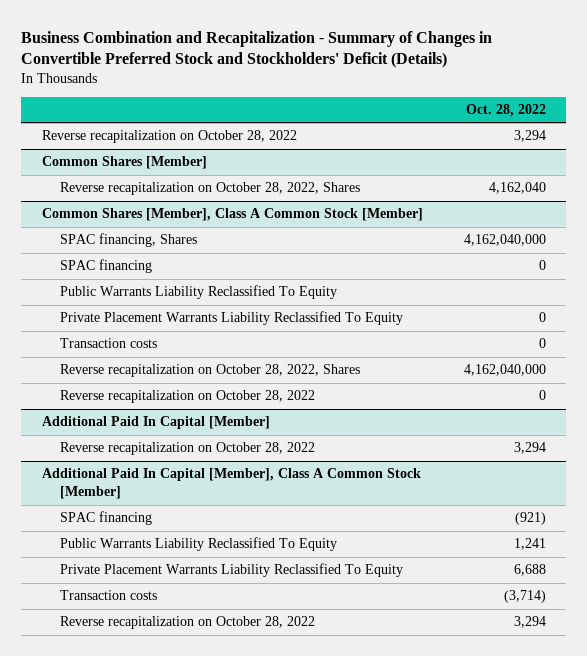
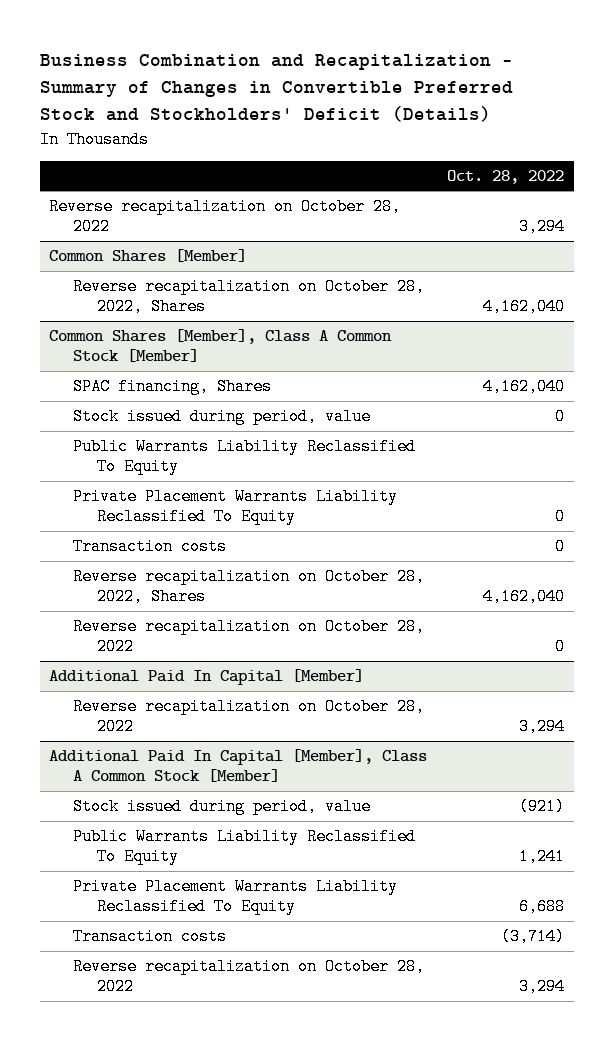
[463,234,546,247] 4,162,040,000 -> [483,378,566,396] 4,162,040
[59,259,152,274] SPAC financing -> [73,408,372,426] Stock issued during period, value
[463,364,546,377] 4,162,040,000 -> [483,588,566,606] 4,162,040
[59,511,152,526] SPAC financing -> [73,798,372,816] Stock issued during period, value

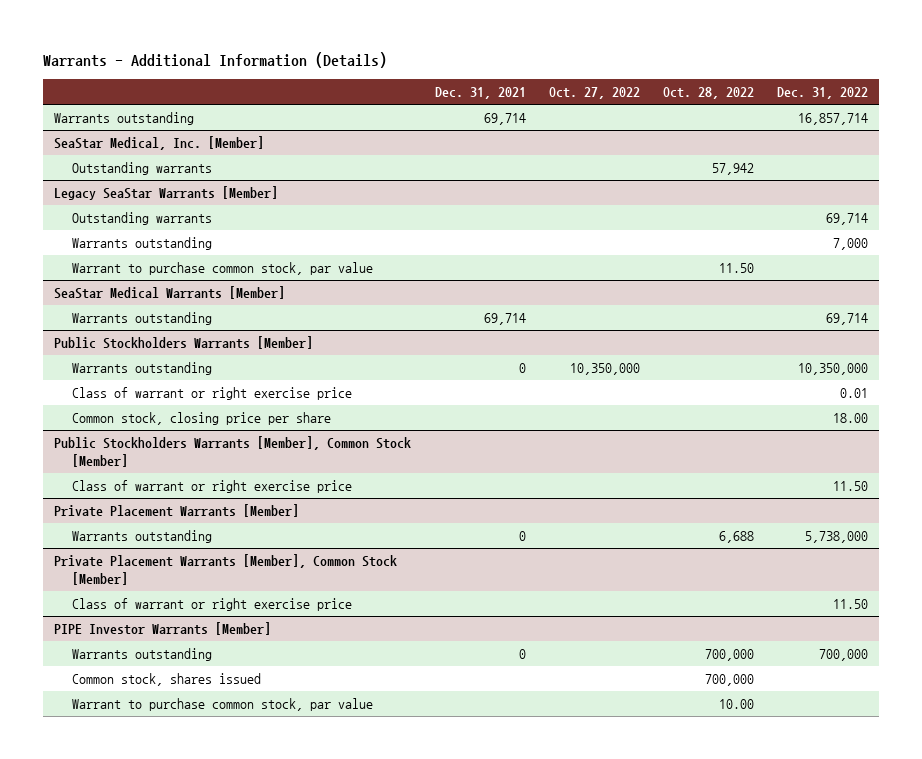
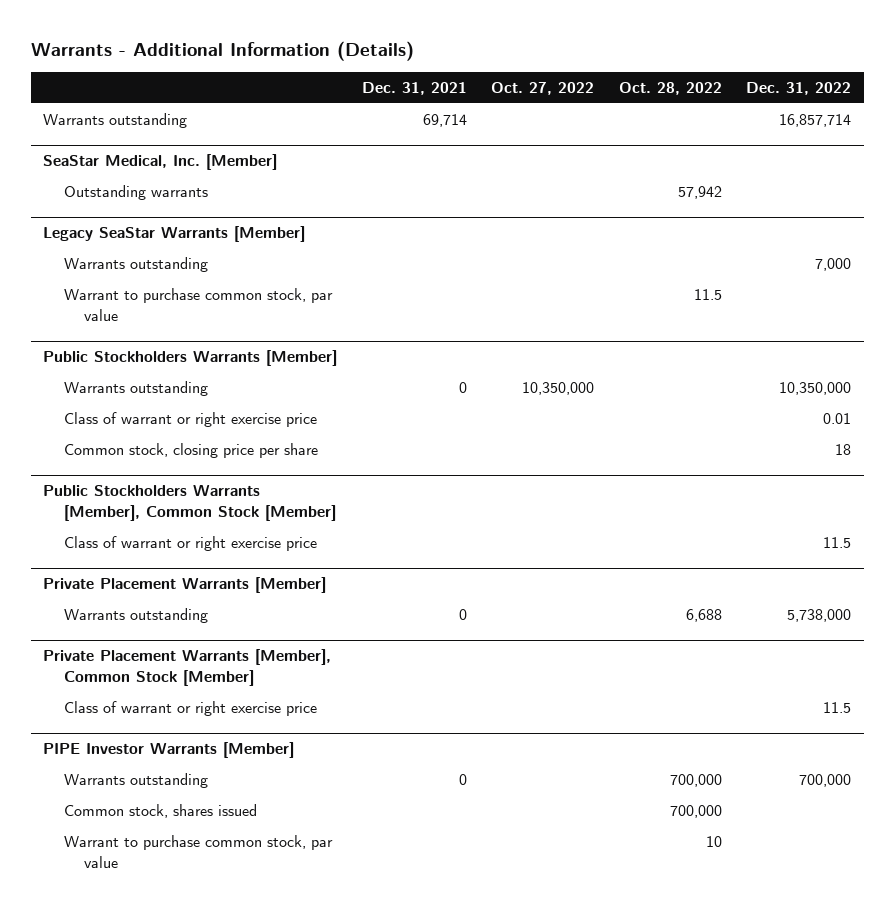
[71,212,212,226] Outstanding warrants -> none
[54,286,286,300] SeaStar Medical Warrants [Member] -> none
[71,312,212,326] Warrants outstanding -> none
[718,263,754,274] 11.50 -> [693,289,722,301] 11.5
[832,413,868,424] 18.00 -> [835,444,852,456] 18
[832,481,868,492] 11.50 -> [823,537,852,549] 11.5
[832,599,868,610] 11.50 -> [823,702,852,714] 11.5
[718,699,754,710] 10.00 -> [705,836,722,848] 10

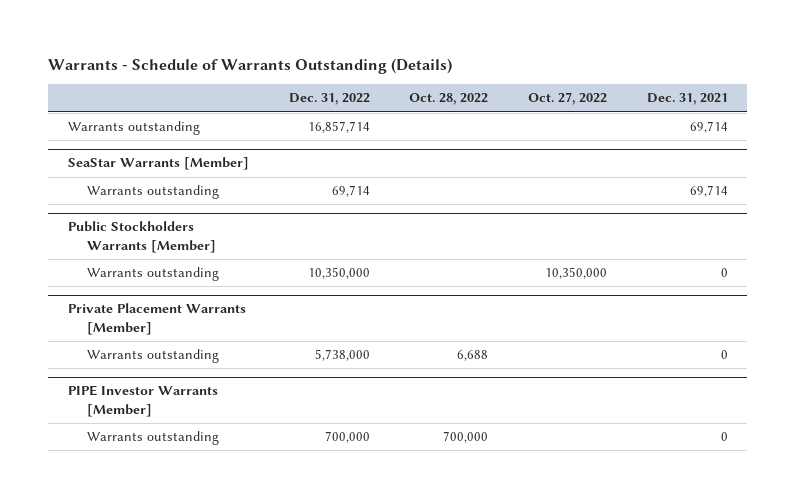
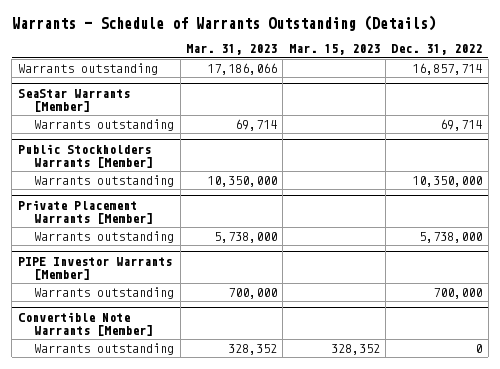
[409,93,489,106] Oct. 28, 2022 -> none
[527,92,607,106] Oct. 27, 2022 -> none
[646,93,728,106] Dec. 31, 2021 -> none
none -> [185,44,277,56] Mar. 31, 2023
none -> [288,44,380,56] Mar. 15, 2023
none -> [17,311,154,336] Convertible Note Warrants [Member]
none -> [34,343,175,356] Warrants outstanding

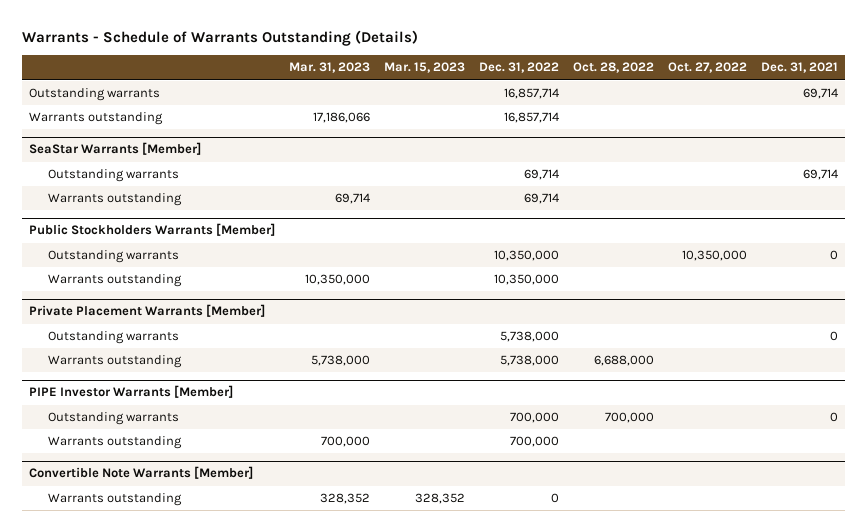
none -> [572,62,654,74] Oct. 28, 2022
none -> [667,62,747,74] Oct. 27, 2022
none -> [760,62,838,74] Dec. 31, 2021
none -> [29,88,161,102] Outstanding warrants
none -> [48,169,180,183] Outstanding warrants
none -> [48,250,180,264] Outstanding warrants
none -> [48,331,180,345] Outstanding warrants
none -> [48,412,180,426] Outstanding warrants

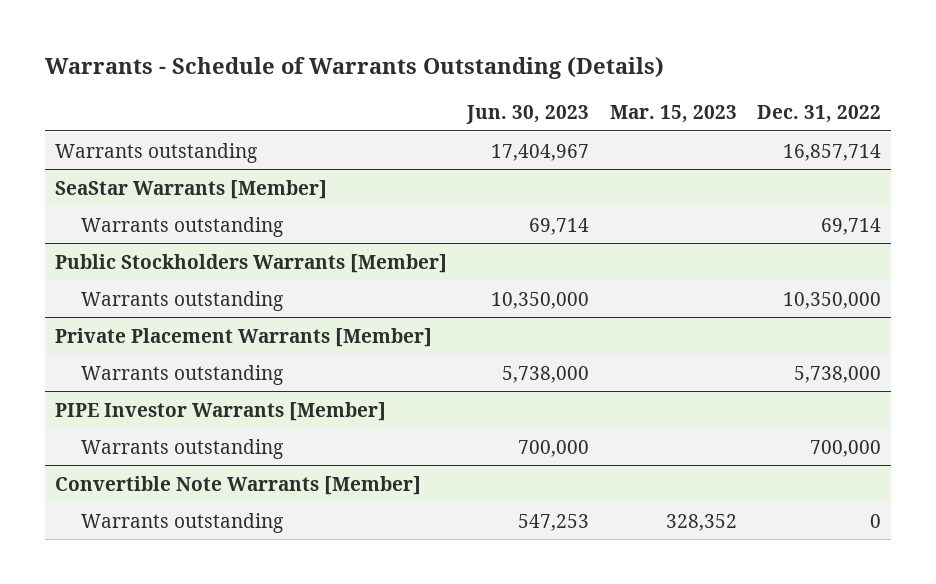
[289,62,371,74] Mar. 31, 2023 -> none
[572,62,654,74] Oct. 28, 2022 -> none
[667,62,747,74] Oct. 27, 2022 -> none
[760,62,838,74] Dec. 31, 2021 -> none
none -> [466,105,590,125] Jun. 30, 2023
[29,88,161,102] Outstanding warrants -> none
[48,169,180,183] Outstanding warrants -> none
[48,250,180,264] Outstanding warrants -> none
[48,331,180,345] Outstanding warrants -> none
[48,412,180,426] Outstanding warrants -> none

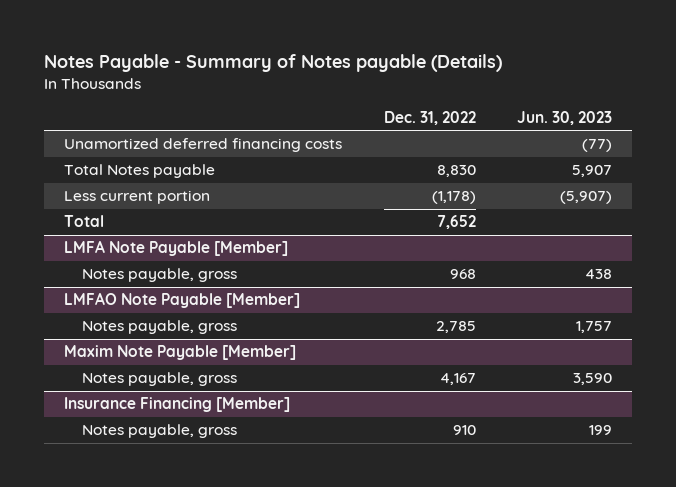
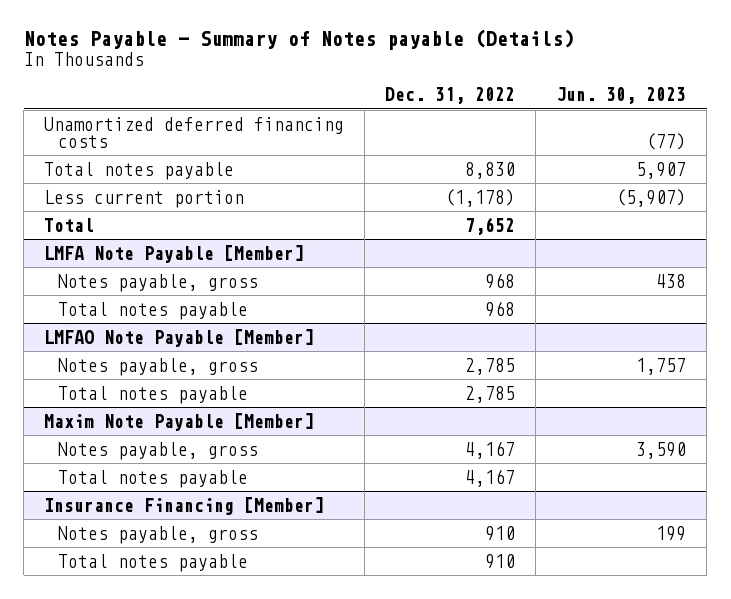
[64,164,216,179] Total Notes payable -> [44,161,235,180] Total notes payable
none -> [57,301,248,320] Total notes payable
none -> [57,385,248,404] Total notes payable
none -> [57,469,248,488] Total notes payable
none -> [57,553,248,572] Total notes payable

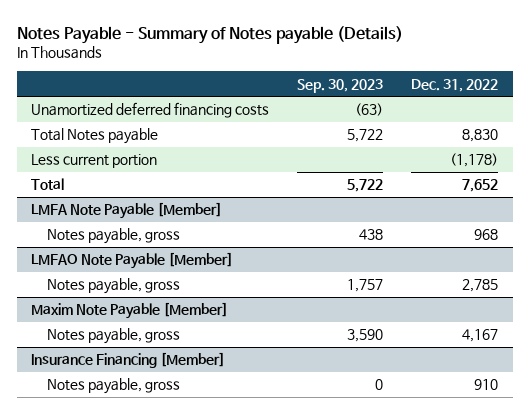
[556,87,687,105] Jun. 30, 2023 -> none
none -> [297,78,384,93] Sep. 30, 2023
[44,161,235,180] Total notes payable -> [31,128,159,145] Total Notes payable
[57,301,248,320] Total notes payable -> none
[57,385,248,404] Total notes payable -> none
[57,469,248,488] Total notes payable -> none
[57,553,248,572] Total notes payable -> none

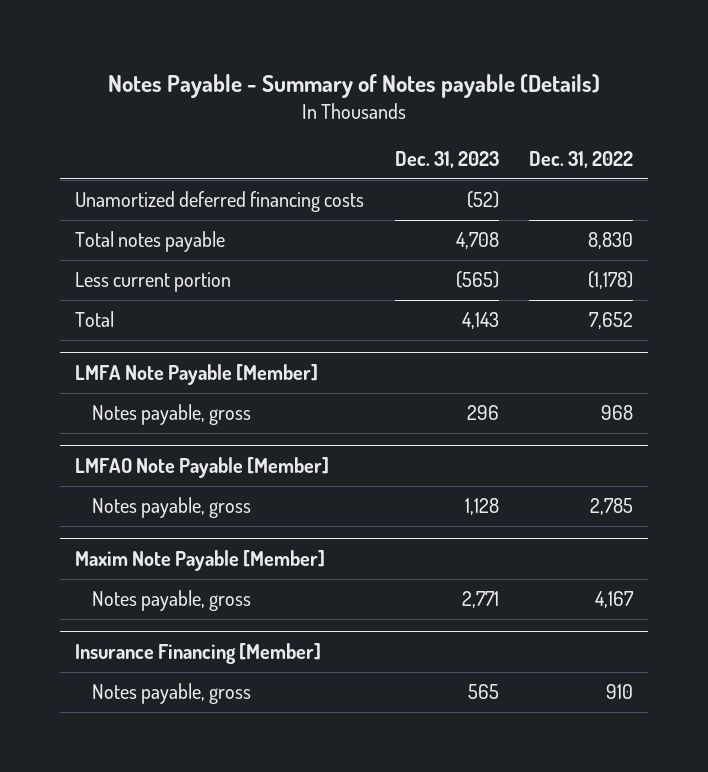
[297,78,384,93] Sep. 30, 2023 -> none
none -> [394,151,499,169] Dec. 31, 2023
[31,128,159,145] Total Notes payable -> [75,231,226,253] Total notes payable

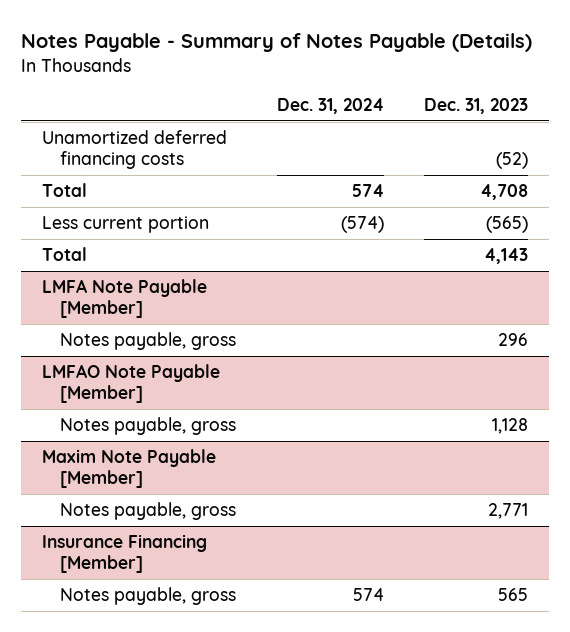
[108,73,601,98] Notes Payable - Summary of Notes payable (Details) -> [21,33,533,53] Notes Payable - Summary of Notes Payable (Details)
[528,151,633,169] Dec. 31, 2022 -> none
none -> [276,98,384,115] Dec. 31, 2024
[75,231,226,253] Total notes payable -> [41,183,87,198] Total

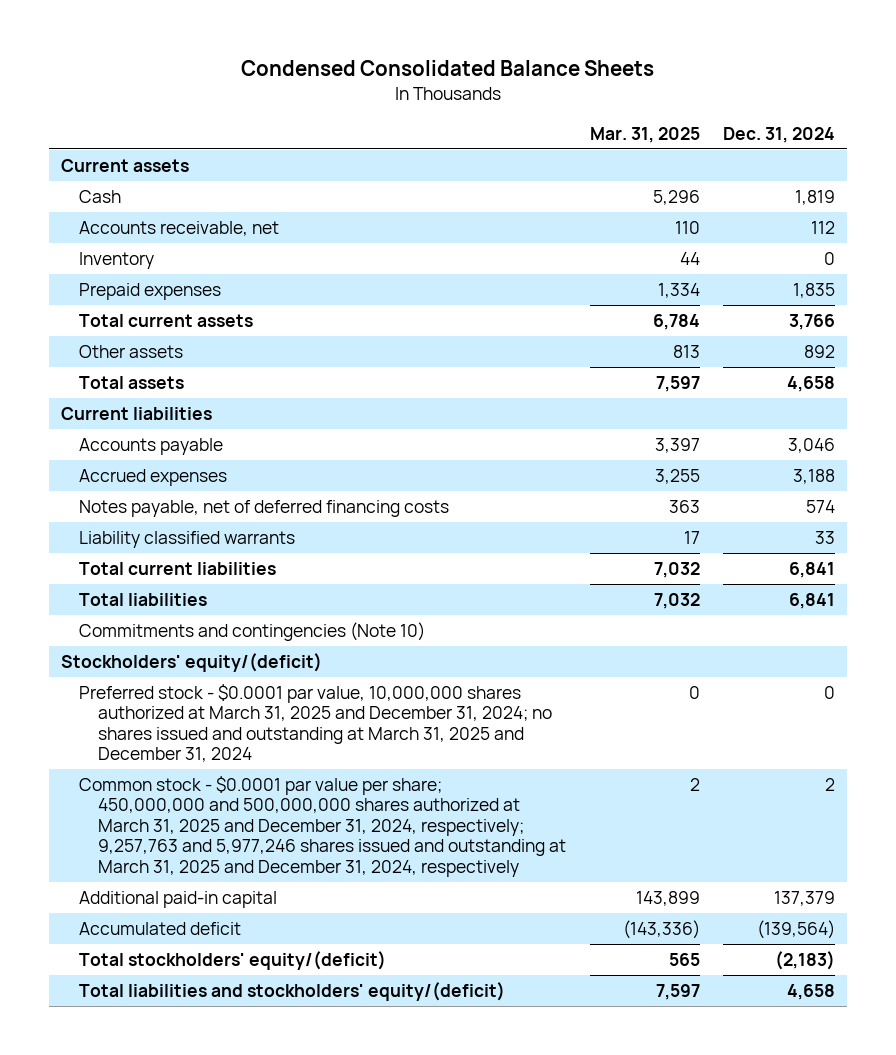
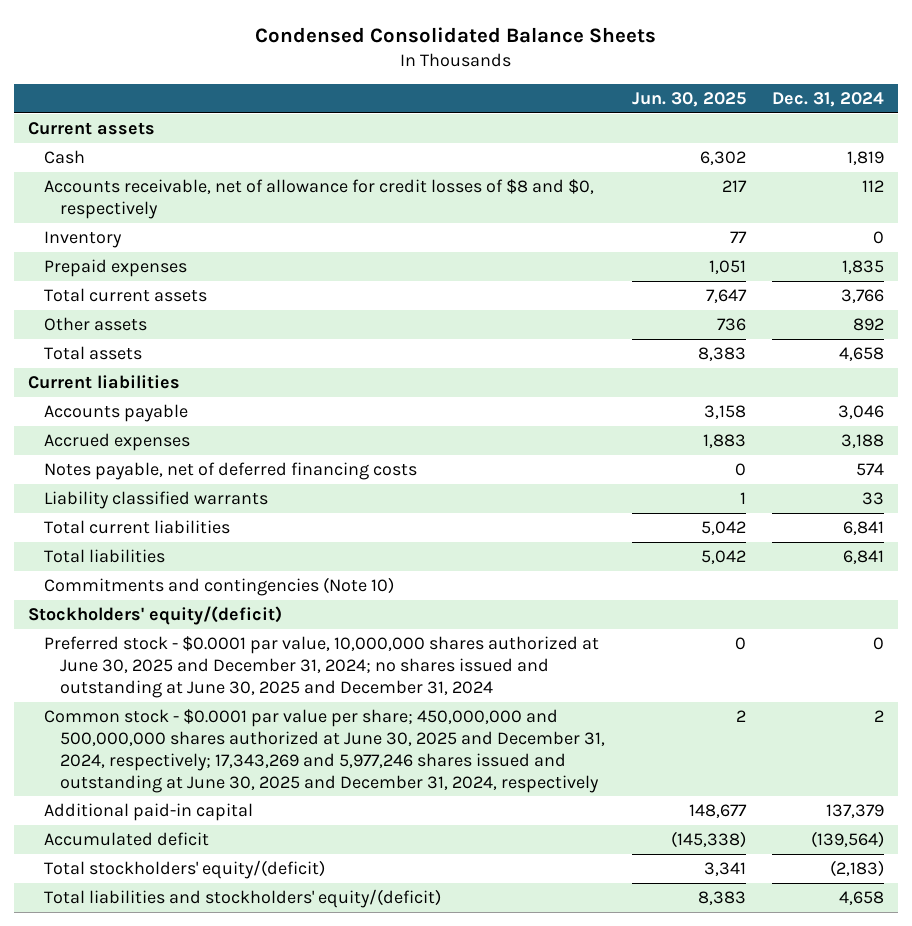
[589,126,700,143] Mar. 31, 2025 -> none
none -> [631,91,746,107] Jun. 30, 2025
[79,220,280,236] Accounts receivable, net -> [43,179,594,219] Accounts receivable, net of allowance for credit losses of $8 and $0, respectively
[79,683,552,763] Preferred stock - $0.0001 par value, 10,000,000 shares authorized at March 31, 2025 and December 31, 2024; no shares issued and outstanding at March 31, 2025 and December 31, 2024 -> [43,636,599,698] Preferred stock - $0.0001 par value, 10,000,000 shares authorized at June 30, 2025 and December 31, 2024; no shares issued and outstanding at June 30, 2025 and December 31, 2024
[79,775,566,877] Common stock - $0.0001 par value per share; 450,000,000 and 500,000,000 shares authorized at March 31, 2025 and December 31, 2024, respectively; 9,257,763 and 5,977,246 shares issued and outstanding at March 31, 2025 and December 31, 2024, respectively -> [43,709,606,793] Common stock - $0.0001 par value per share; 450,000,000 and 500,000,000 shares authorized at June 30, 2025 and December 31, 2024, respectively; 17,343,269 and 5,977,246 shares issued and outstanding at June 30, 2025 and December 31, 2024, respectively

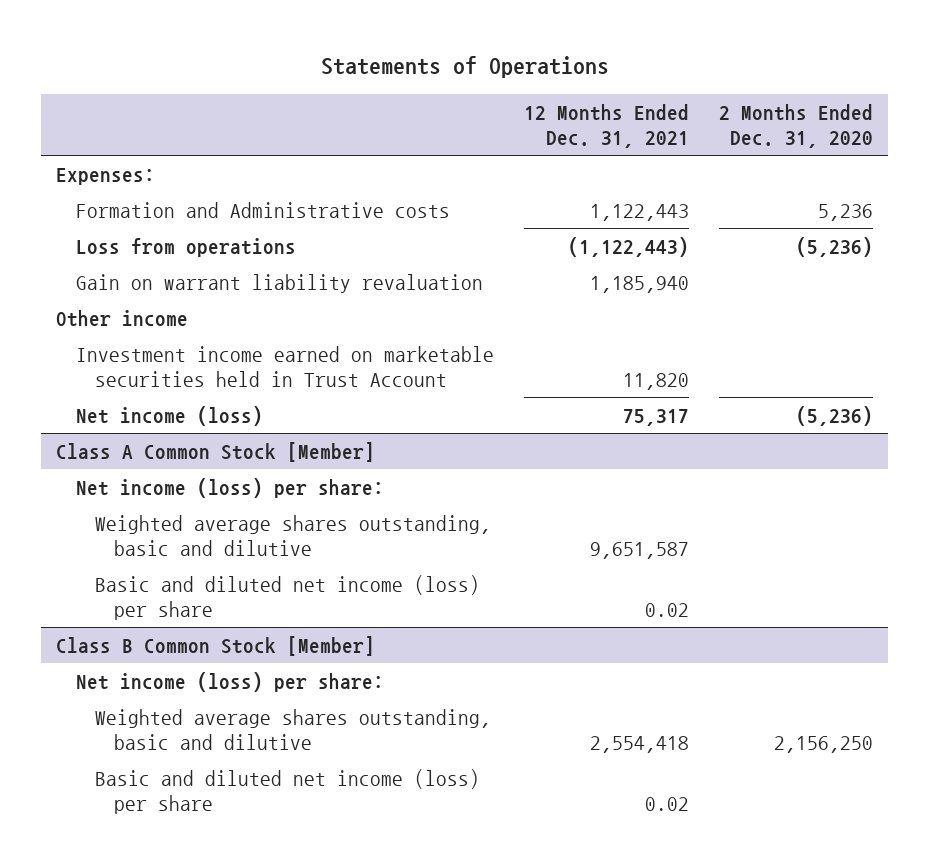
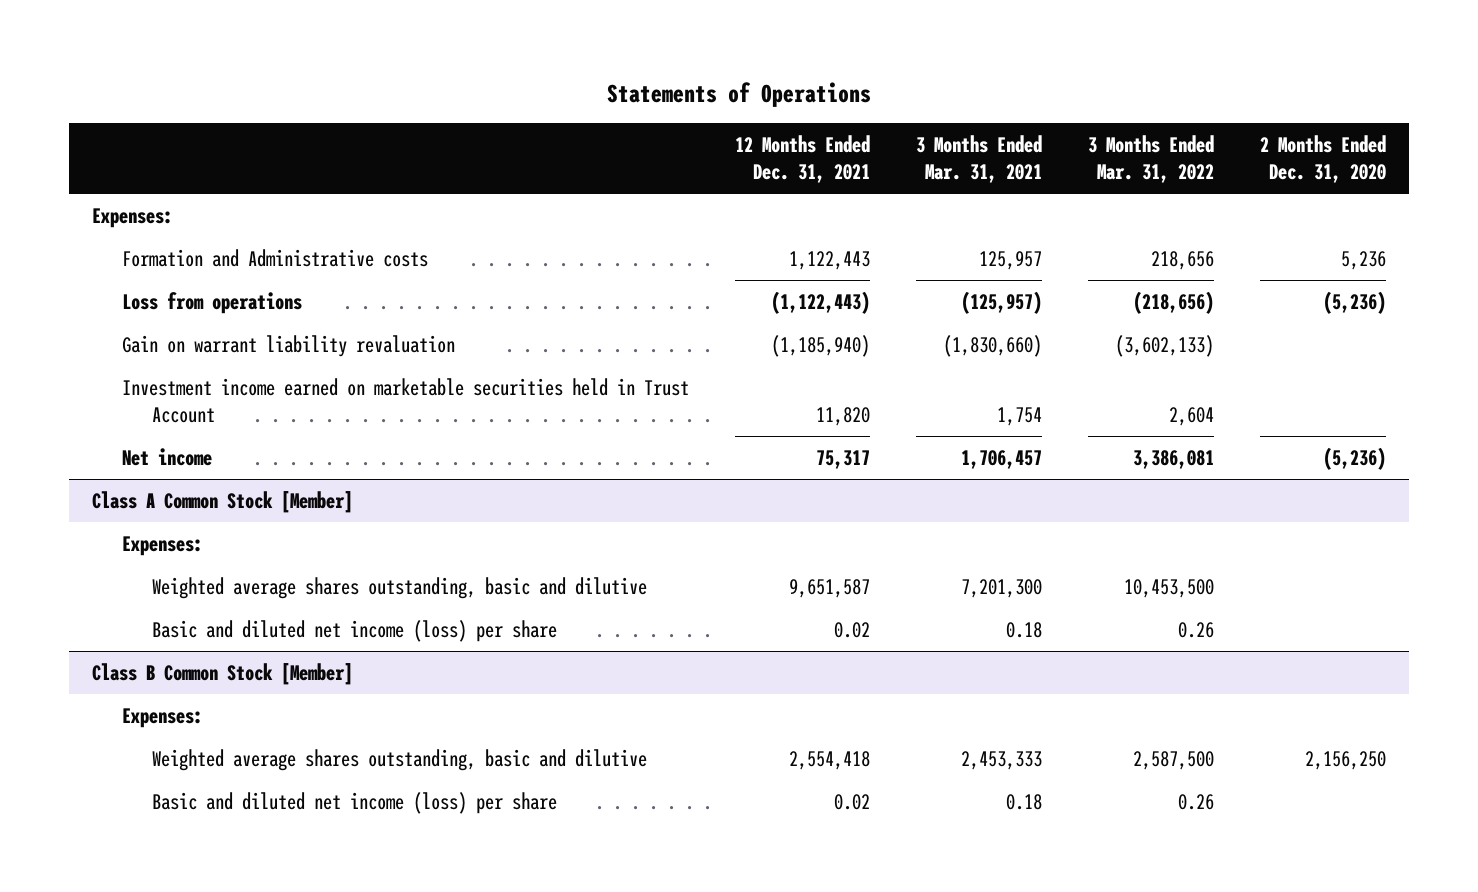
none -> [916,135,1043,184] 3 Months Ended Mar. 31, 2021
none -> [1088,135,1215,184] 3 Months Ended Mar. 31, 2022
[56,309,189,327] Other income -> none
[589,275,689,293] 1,185,940 -> [771,334,871,357] (1,185,940)
[75,405,263,426] Net income (loss) -> [122,447,213,466] Net income
[75,477,384,498] Net income (loss) per share: -> none
none -> [122,535,204,556] Expenses:
[75,671,384,692] Net income (loss) per share: -> none
none -> [122,707,204,728] Expenses:

